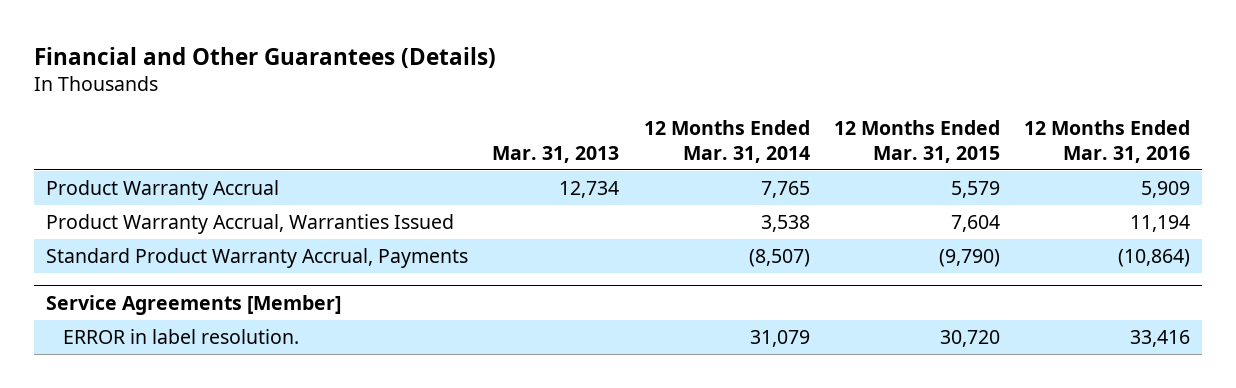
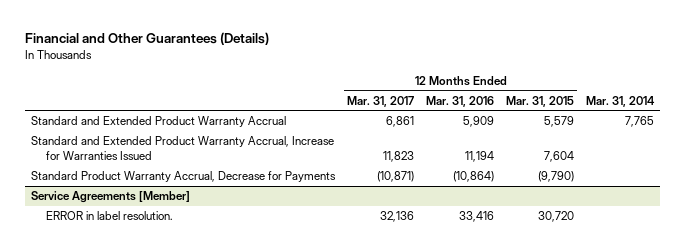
[492,145,620,163] Mar. 31, 2013 -> none
[643,119,810,163] 12 Months Ended Mar. 31, 2014 -> none
none -> [347,95,415,107] Mar. 31, 2017
none -> [586,95,656,107] Mar. 31, 2014
[46,180,280,201] Product Warranty Accrual -> [31,116,287,128] Standard and Extended Product Warranty Accrual
[46,214,455,235] Product Warranty Accrual, Warranties Issued -> [31,136,335,160] Standard and Extended Product Warranty Accrual, Increase for Warranties Issued
[46,248,469,269] Standard Product Warranty Accrual, Payments -> [31,171,337,183] Standard Product Warranty Accrual, Decrease for Payments

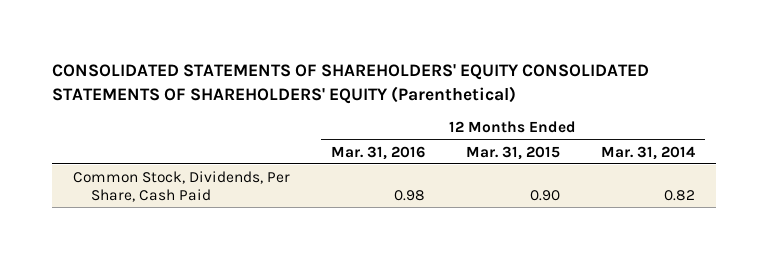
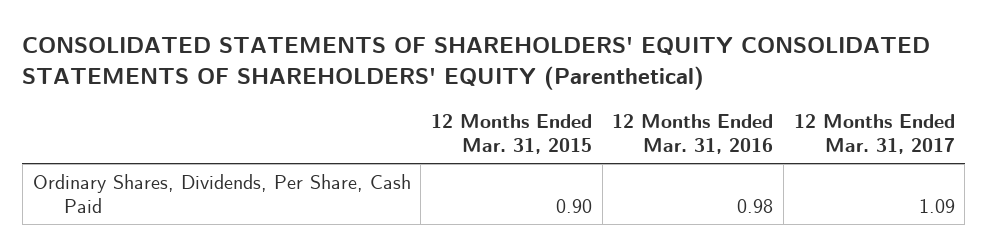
[601,145,696,160] Mar. 31, 2014 -> none
none -> [793,113,955,155] 12 Months Ended Mar. 31, 2017
[72,170,290,202] Common Stock, Dividends, Per Share, Cash Paid -> [32,173,411,213] Ordinary Shares, Dividends, Per Share, Cash Paid

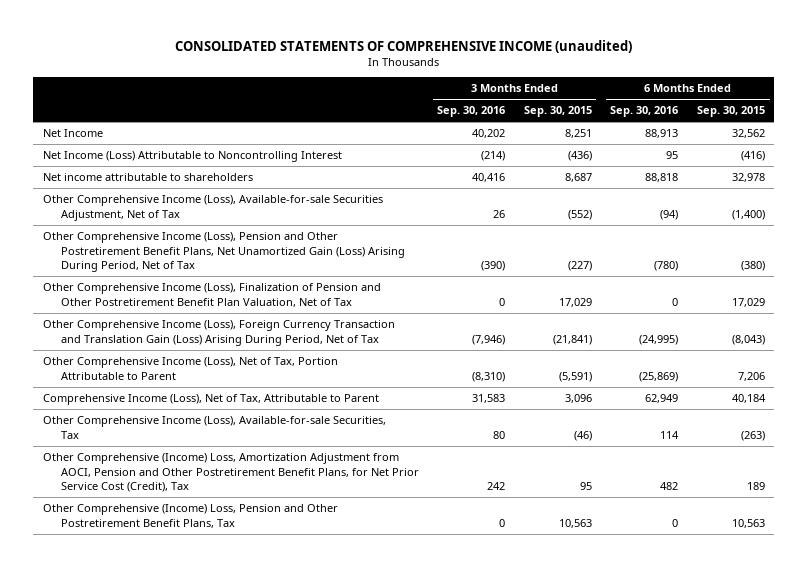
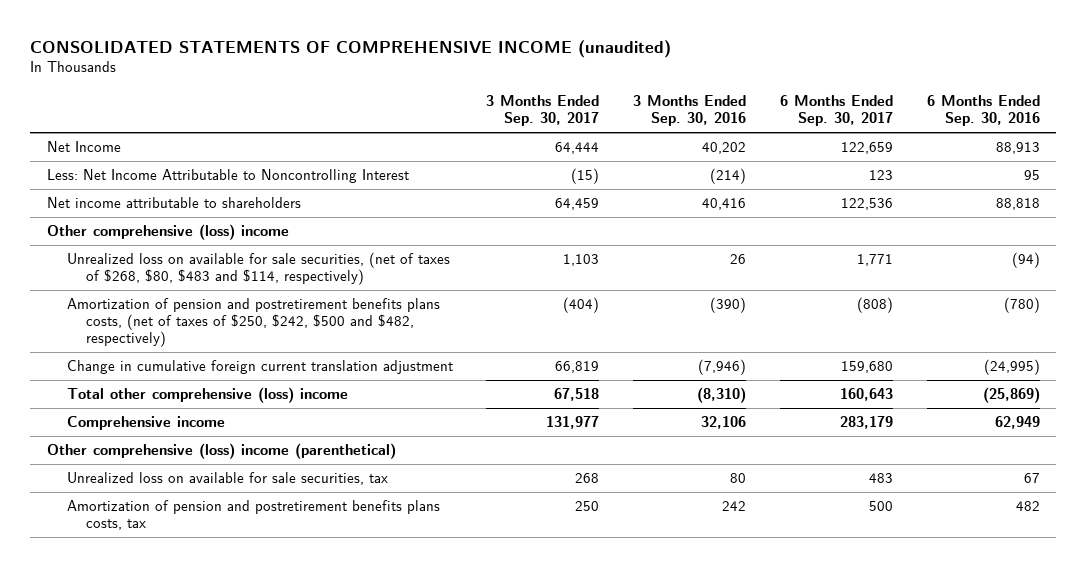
[523,106,592,118] Sep. 30, 2015 -> none
[697,106,766,118] Sep. 30, 2015 -> none
none -> [486,94,600,127] 3 Months Ended Sep. 30, 2017
none -> [779,94,893,127] 6 Months Ended Sep. 30, 2017
[42,151,342,163] Net Income (Loss) Attributable to Noncontrolling Interest -> [47,169,410,184] Less: Net Income Attributable to Noncontrolling Interest
[42,283,381,307] Other Comprehensive Income (Loss), Finalization of Pension and Other Postretirement Benefit Plan Valuation, Net of Tax -> none
[42,504,338,528] Other Comprehensive (Income) Loss, Pension and Other Postretirement Benefit Plans, Tax -> none
none -> [47,224,290,241] Other comprehensive (loss) income
[42,195,383,221] Other Comprehensive Income (Loss), Available-for-sale Securities Adjustment, Net of Tax -> [66,252,450,286] Unrealized loss on available for sale securities, (net of taxes of $268, $80, $483 and $114, respectively)
[42,232,405,273] Other Comprehensive Income (Loss), Pension and Other Postretirement Benefit Plans, Net Unamortized Gain (Loss) Arising During Period, Net of Tax -> [66,298,440,348] Amortization of pension and postretirement benefits plans costs, (net of taxes of $250, $242, $500 and $482, respectively)
[42,320,395,346] Other Comprehensive Income (Loss), Foreign Currency Transaction and Translation Gain (Loss) Arising During Period, Net of Tax -> [66,360,453,375] Change in cumulative foreign current translation adjustment
[42,357,338,380] Other Comprehensive Income (Loss), Net of Tax, Portion Attributable to Parent -> [66,387,348,404] Total other comprehensive (loss) income
[42,394,379,406] Comprehensive Income (Loss), Net of Tax, Attributable to Parent -> [66,416,225,431] Comprehensive income
[472,394,506,404] 31,583 -> [701,416,747,430] 32,106
none -> [47,443,397,460] Other comprehensive (loss) income (parenthetical)
[42,416,386,439] Other Comprehensive Income (Loss), Available-for-sale Securities, Tax -> [66,472,388,486] Unrealized loss on available for sale securities, tax
[660,430,680,439] 114 -> [1023,473,1040,484] 67
[42,453,419,493] Other Comprehensive (Income) Loss, Amortization Adjustment from AOCI, Pension and Other Postretirement Benefit Plans, for Net Prior Service Cost (Credit), Tax -> [66,500,440,531] Amortization of pension and postretirement benefits plans costs, tax

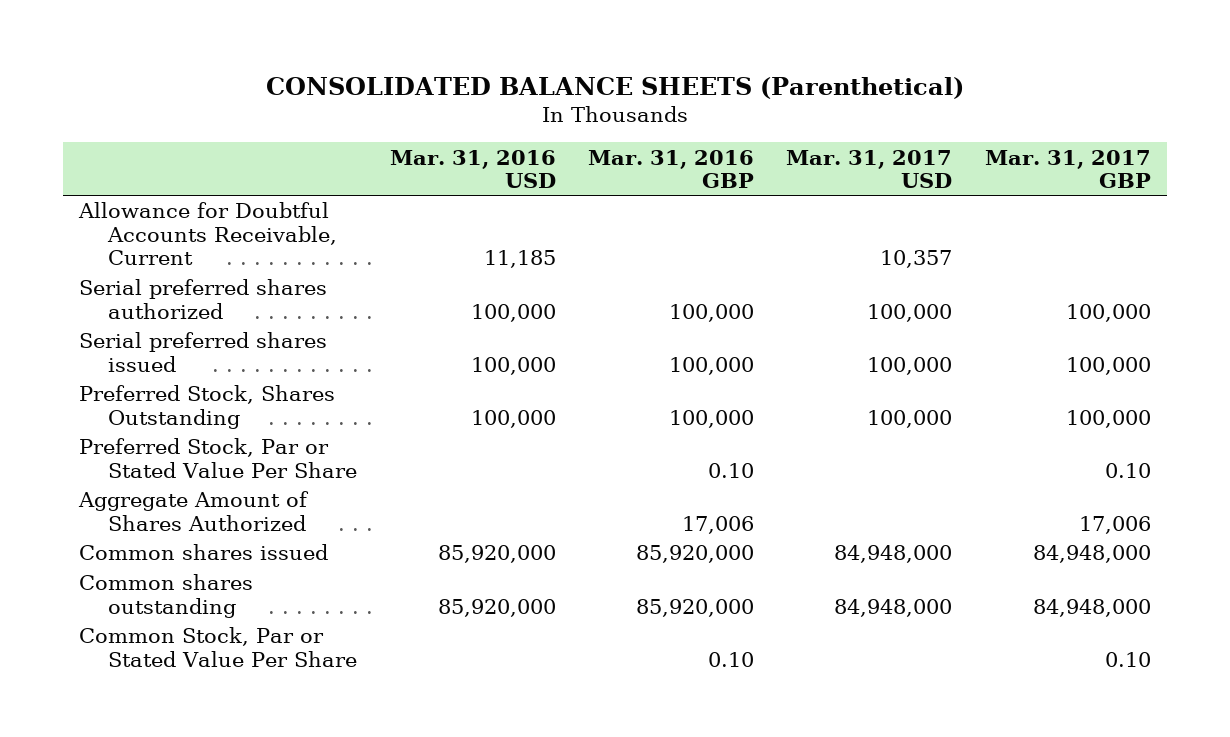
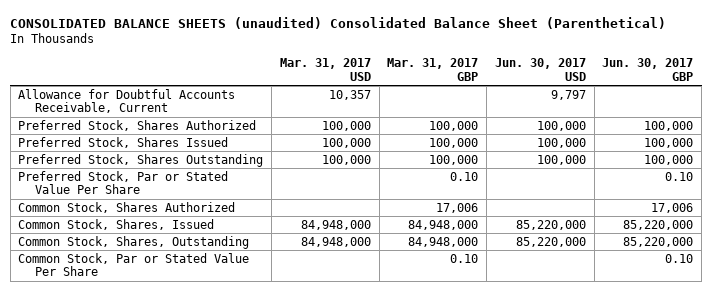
[265,76,964,99] CONSOLIDATED BALANCE SHEETS (Parenthetical) -> [10,16,667,29] CONSOLIDATED BALANCE SHEETS (unaudited) Consolidated Balance Sheet (Parenthetical)
[389,149,556,188] Mar. 31, 2016 USD -> none
[587,149,754,188] Mar. 31, 2016 GBP -> none
none -> [494,57,586,81] Jun. 30, 2017 USD
none -> [602,57,694,81] Jun. 30, 2017 GBP
[79,279,328,319] Serial preferred shares authorized -> [18,119,257,131] Preferred Stock, Shares Authorized
[79,332,328,372] Serial preferred shares issued -> [18,136,229,148] Preferred Stock, Shares Issued
[78,491,310,531] Aggregate Amount of Shares Authorized -> [18,201,236,213] Common Stock, Shares Authorized
[79,544,329,561] Common shares issued -> [18,218,215,230] Common Stock, Shares, Issued
[79,574,254,618] Common shares outstanding -> [18,235,250,249] Common Stock, Shares, Outstanding

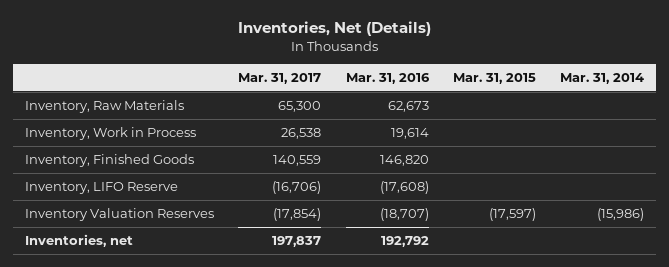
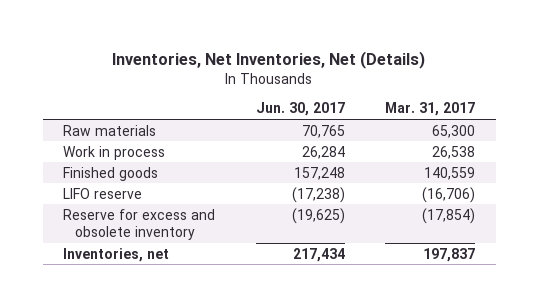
[237,21,431,37] Inventories, Net (Details) -> [112,50,426,69] Inventories, Net Inventories, Net (Details)
[345,73,430,85] Mar. 31, 2016 -> none
[452,73,536,85] Mar. 31, 2015 -> none
[560,73,645,85] Mar. 31, 2014 -> none
none -> [255,102,345,117] Jun. 30, 2017
[24,100,184,114] Inventory, Raw Materials -> [63,124,157,136] Raw materials
[24,127,196,141] Inventory, Work in Process -> [63,145,166,160] Work in process
[24,154,194,168] Inventory, Finished Goods -> [63,166,159,181] Finished goods
[24,182,178,195] Inventory, LIFO Reserve -> [63,187,143,199] LIFO reserve
[24,208,214,222] Inventory Valuation Reserves -> [63,208,216,241] Reserve for excess and obsolete inventory

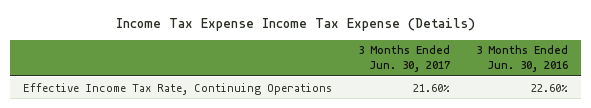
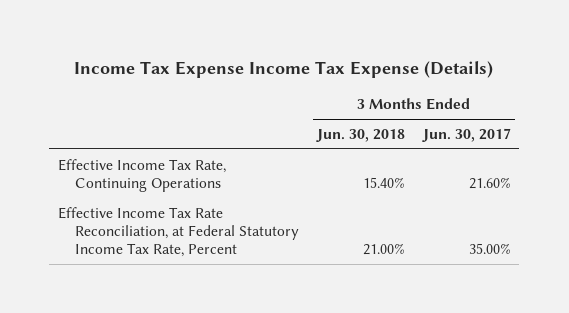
[476,45,569,73] 3 Months Ended Jun. 30, 2016 -> none
none -> [316,129,406,143] Jun. 30, 2018
none -> [58,207,300,258] Effective Income Tax Rate Reconciliation, at Federal Statutory Income Tax Rate, Percent

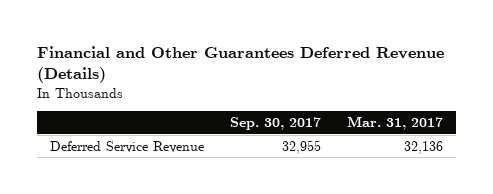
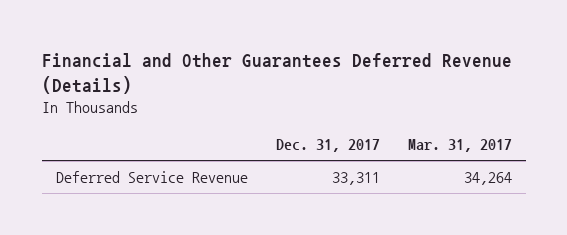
[230,117,322,131] Sep. 30, 2017 -> none
none -> [275,139,380,153] Dec. 31, 2017
[404,140,444,154] 32,136 -> [463,171,512,185] 34,264

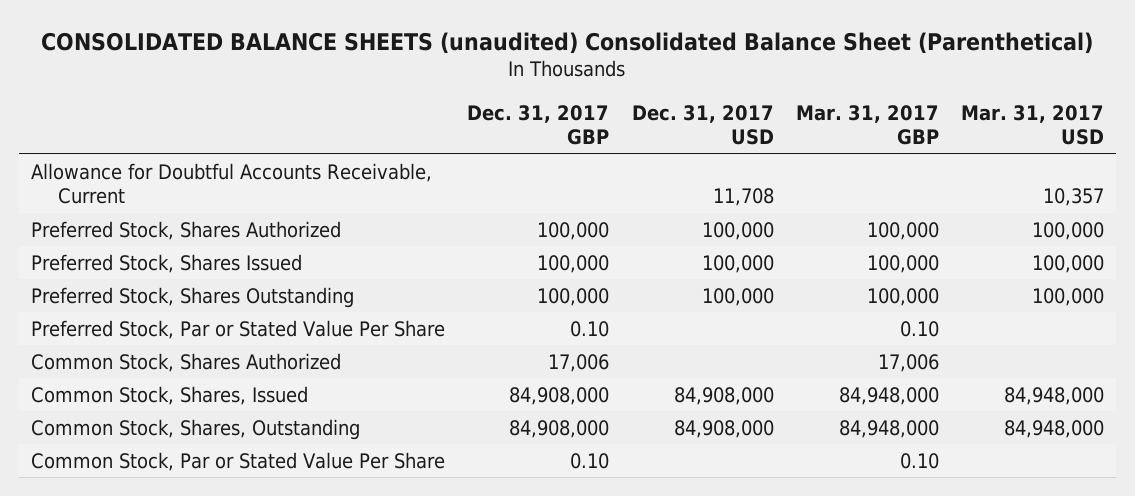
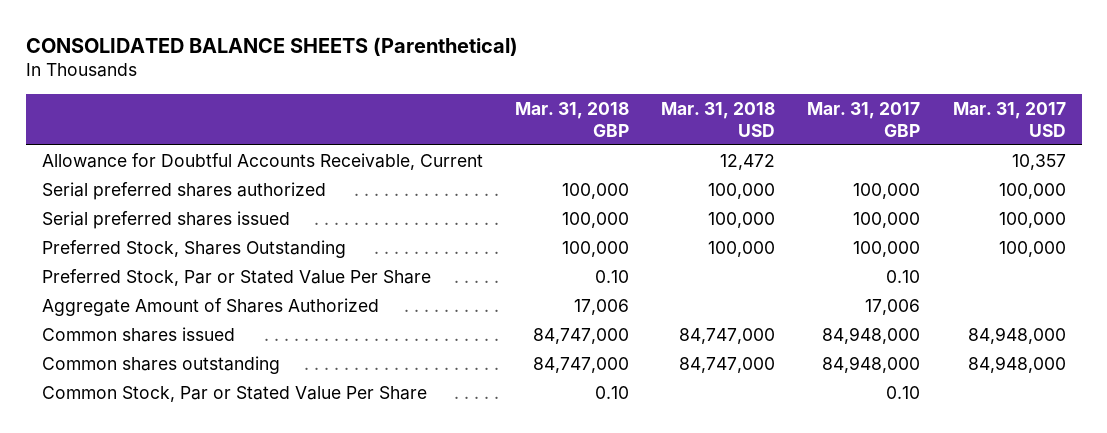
[41,31,1094,54] CONSOLIDATED BALANCE SHEETS (unaudited) Consolidated Balance Sheet (Parenthetical) -> [25,36,518,56] CONSOLIDATED BALANCE SHEETS (Parenthetical)
[467,104,610,146] Dec. 31, 2017 GBP -> none
[631,104,774,146] Dec. 31, 2017 USD -> none
none -> [514,101,629,137] Mar. 31, 2018 GBP
none -> [661,101,776,137] Mar. 31, 2018 USD
[30,220,341,240] Preferred Stock, Shares Authorized -> [41,181,326,200] Serial preferred shares authorized
[30,253,302,273] Preferred Stock, Shares Issued -> [41,210,290,229] Serial preferred shares issued
[30,352,341,372] Common Stock, Shares Authorized -> [41,297,379,316] Aggregate Amount of Shares Authorized
[30,385,308,405] Common Stock, Shares, Issued -> [41,326,235,342] Common shares issued
[30,418,360,440] Common Stock, Shares, Outstanding -> [41,355,280,374] Common shares outstanding

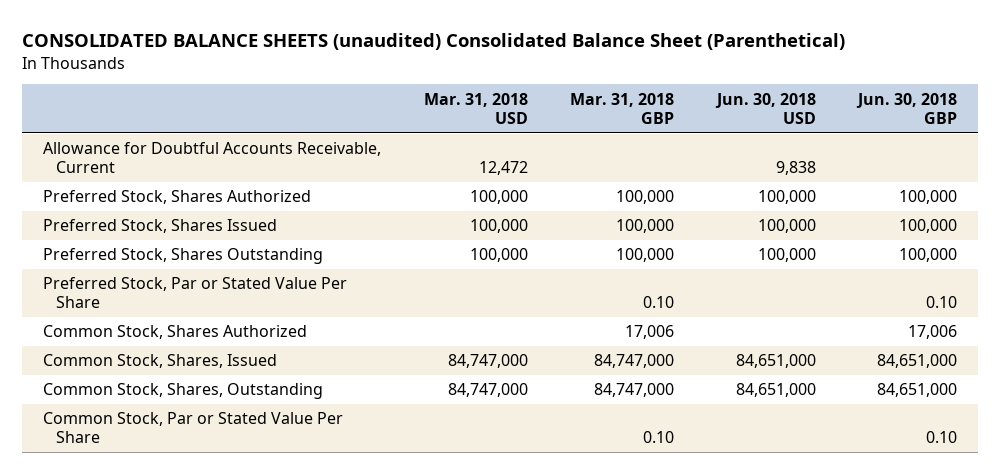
[25,36,518,56] CONSOLIDATED BALANCE SHEETS (Parenthetical) -> [22,33,846,51] CONSOLIDATED BALANCE SHEETS (unaudited) Consolidated Balance Sheet (Parenthetical)
[807,101,921,137] Mar. 31, 2017 GBP -> none
[952,101,1066,137] Mar. 31, 2017 USD -> none
none -> [714,92,816,124] Jun. 30, 2018 USD
none -> [856,92,958,124] Jun. 30, 2018 GBP
[41,181,326,200] Serial preferred shares authorized -> [43,190,312,205] Preferred Stock, Shares Authorized
[41,210,290,229] Serial preferred shares issued -> [43,219,278,234] Preferred Stock, Shares Issued
[41,297,379,316] Aggregate Amount of Shares Authorized -> [43,325,308,340] Common Stock, Shares Authorized
[41,326,235,342] Common shares issued -> [43,354,278,369] Common Stock, Shares, Issued
[41,355,280,374] Common shares outstanding -> [43,383,324,400] Common Stock, Shares, Outstanding

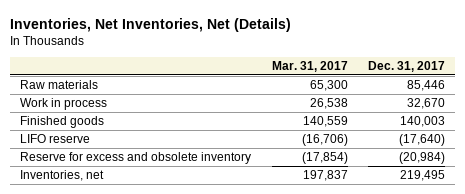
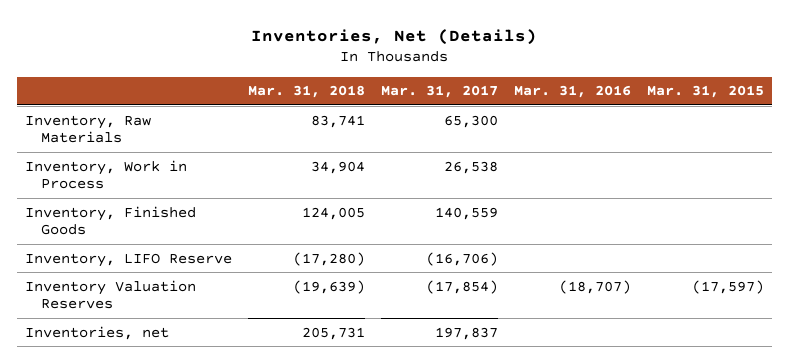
[10,17,292,32] Inventories, Net Inventories, Net (Details) -> [251,28,538,45] Inventories, Net (Details)
[368,60,446,72] Dec. 31, 2017 -> none
none -> [247,85,365,99] Mar. 31, 2018
none -> [513,85,631,99] Mar. 31, 2016
none -> [646,85,764,99] Mar. 31, 2015
[20,80,99,90] Raw materials -> [24,114,151,144] Inventory, Raw Materials
[20,98,108,111] Work in process -> [24,159,187,190] Inventory, Work in Process
[20,116,105,129] Finished goods -> [24,205,196,236] Inventory, Finished Goods
[20,134,91,144] LIFO reserve -> [24,252,232,267] Inventory, LIFO Reserve
[20,152,252,165] Reserve for excess and obsolete inventory -> [24,279,196,310] Inventory Valuation Reserves

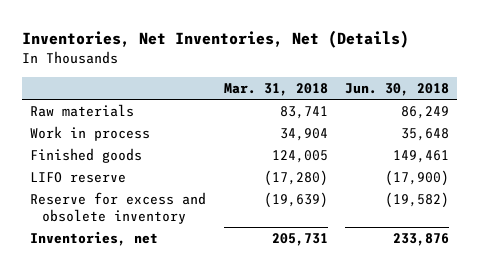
[251,28,538,45] Inventories, Net (Details) -> [21,29,409,48] Inventories, Net Inventories, Net (Details)
[380,85,498,99] Mar. 31, 2017 -> none
[513,85,631,99] Mar. 31, 2016 -> none
[646,85,764,99] Mar. 31, 2015 -> none
none -> [344,82,449,96] Jun. 30, 2018
[24,114,151,144] Inventory, Raw Materials -> [30,104,135,118] Raw materials
[24,159,187,190] Inventory, Work in Process -> [30,126,151,142] Work in process
[24,205,196,236] Inventory, Finished Goods -> [30,148,143,164] Finished goods
[24,252,232,267] Inventory, LIFO Reserve -> [30,172,127,184] LIFO reserve
[24,279,196,310] Inventory Valuation Reserves -> [30,192,207,224] Reserve for excess and obsolete inventory

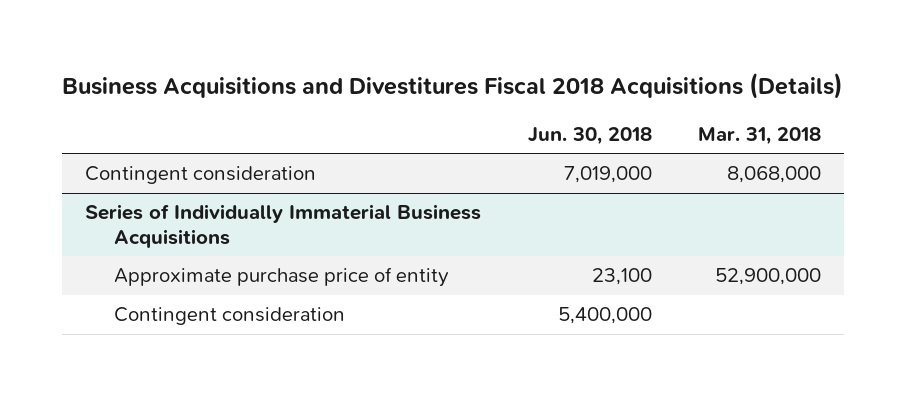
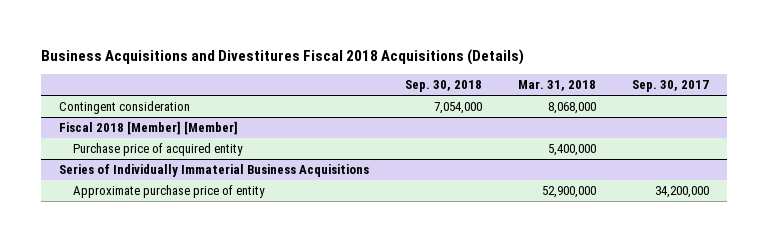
[527,126,652,145] Jun. 30, 2018 -> none
none -> [405,80,483,93] Sep. 30, 2018
none -> [632,80,710,93] Sep. 30, 2017
none -> [58,121,238,136] Fiscal 2018 [Member] [Member]
none -> [72,143,243,157] Purchase price of acquired entity
[113,307,345,326] Contingent consideration -> none

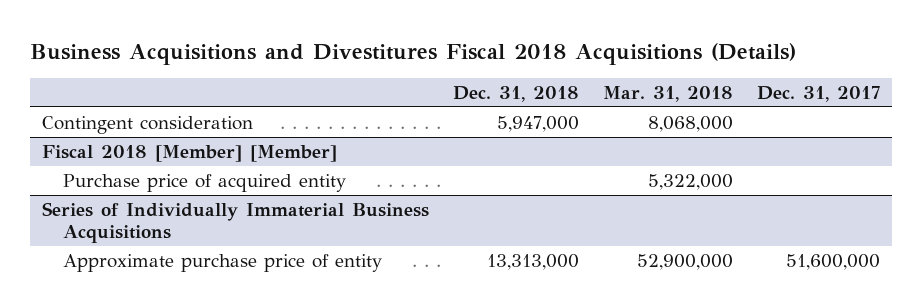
[405,80,483,93] Sep. 30, 2018 -> none
[632,80,710,93] Sep. 30, 2017 -> none
none -> [452,86,579,103] Dec. 31, 2018
none -> [756,86,880,103] Dec. 31, 2017
[548,144,597,157] 5,400,000 -> [647,173,733,190] 5,322,000

